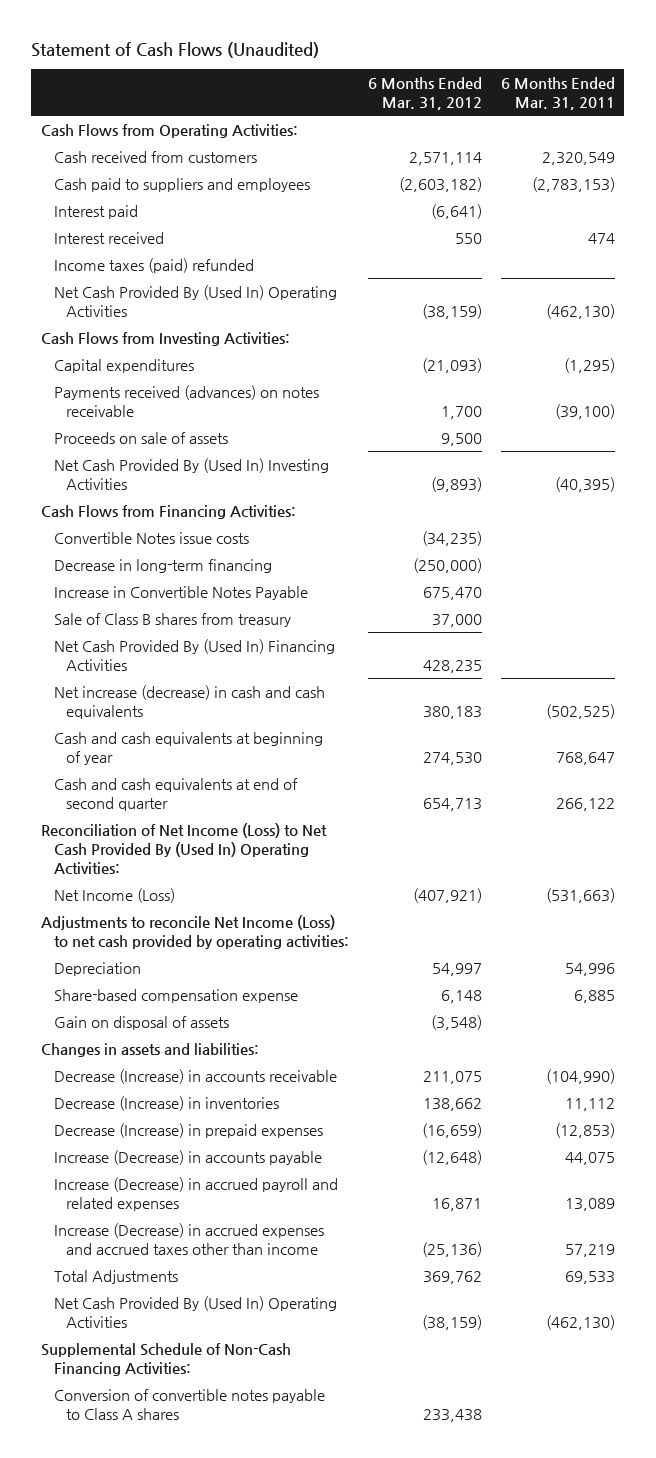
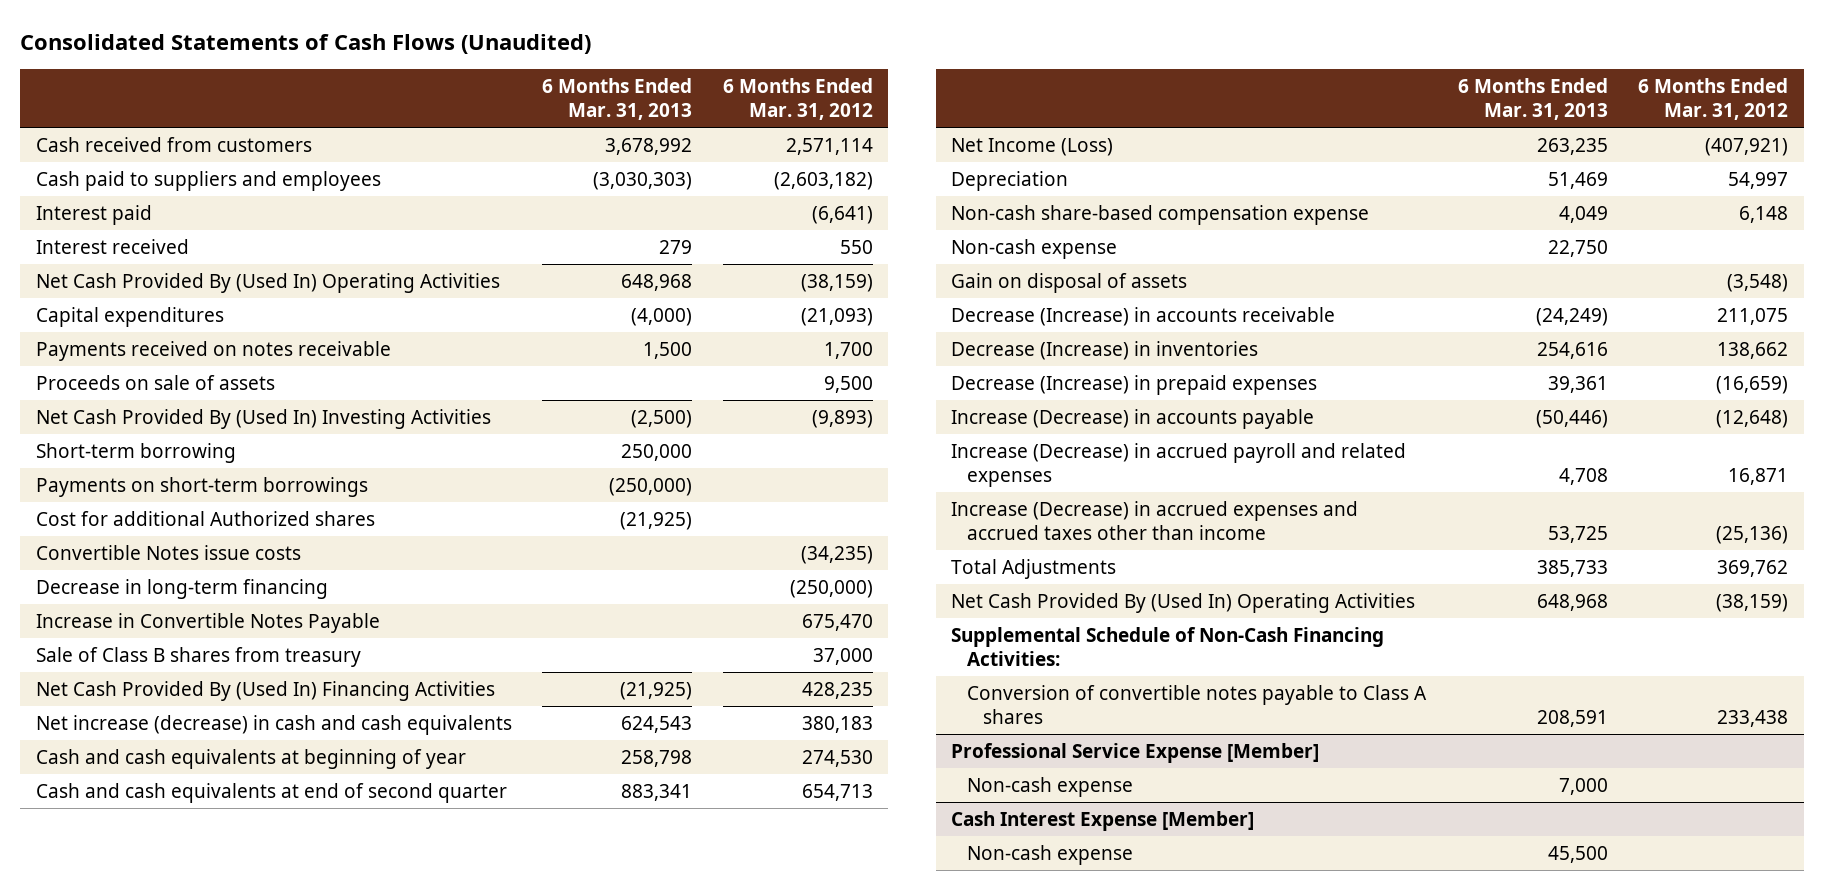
[31,41,320,58] Statement of Cash Flows (Unaudited) -> [20,33,592,54] Consolidated Statements of Cash Flows (Unaudited)
[500,77,615,111] 6 Months Ended Mar. 31, 2011 -> none
none -> [542,77,693,121] 6 Months Ended Mar. 31, 2013
[40,123,298,138] Cash Flows from Operating Activities: -> none
[53,257,254,273] Income taxes (paid) refunded -> none
[40,331,290,346] Cash Flows from Investing Activities: -> none
[53,384,319,417] Payments received (advances) on notes receivable -> [35,340,391,361] Payments received on notes receivable
[40,504,296,519] Cash Flows from Financing Activities: -> none
none -> [35,442,236,463] Short-term borrowing
none -> [35,476,368,497] Payments on short-term borrowings
none -> [35,510,375,526] Cost for additional Authorized shares
[40,822,327,875] Reconciliation of Net Income (Loss) to Net Cash Provided By (Used In) Operating Activities: -> none
[40,914,349,949] Adjustments to reconcile Net Income (Loss) to net cash provided by operating activities: -> none
[53,988,298,1003] Share-based compensation expense -> [951,204,1370,225] Non-cash share-based compensation expense
none -> [951,238,1118,259] Non-cash expense
[40,1042,259,1057] Changes in assets and liabilities: -> none
none -> [951,742,1320,763] Professional Service Expense [Member]
none -> [966,776,1133,797] Non-cash expense
none -> [951,810,1255,831] Cash Interest Expense [Member]
none -> [966,844,1133,865] Non-cash expense

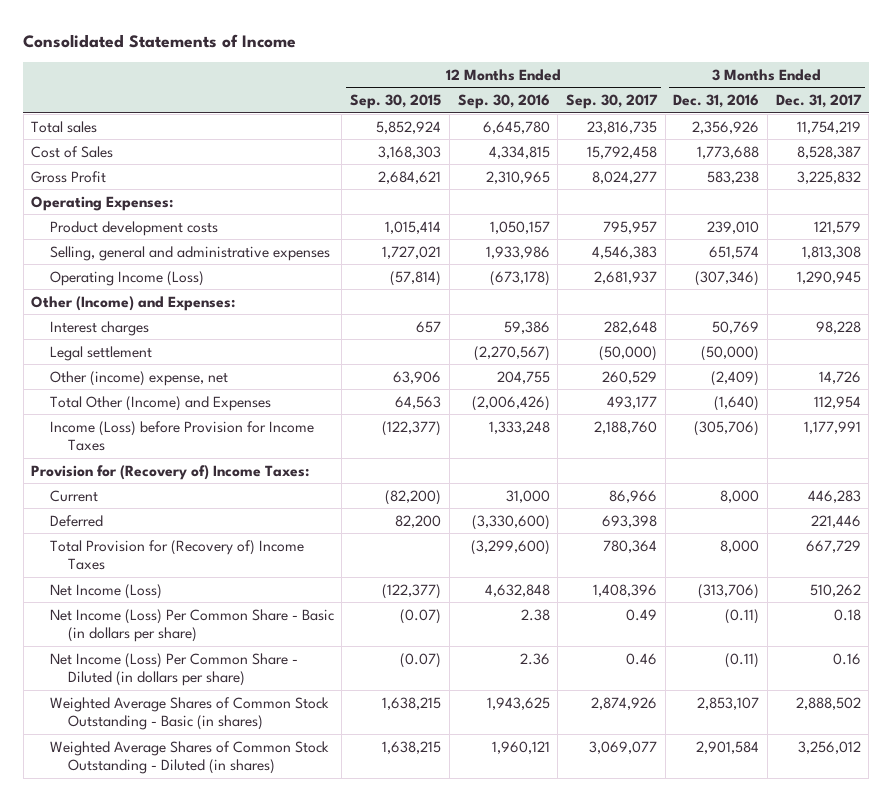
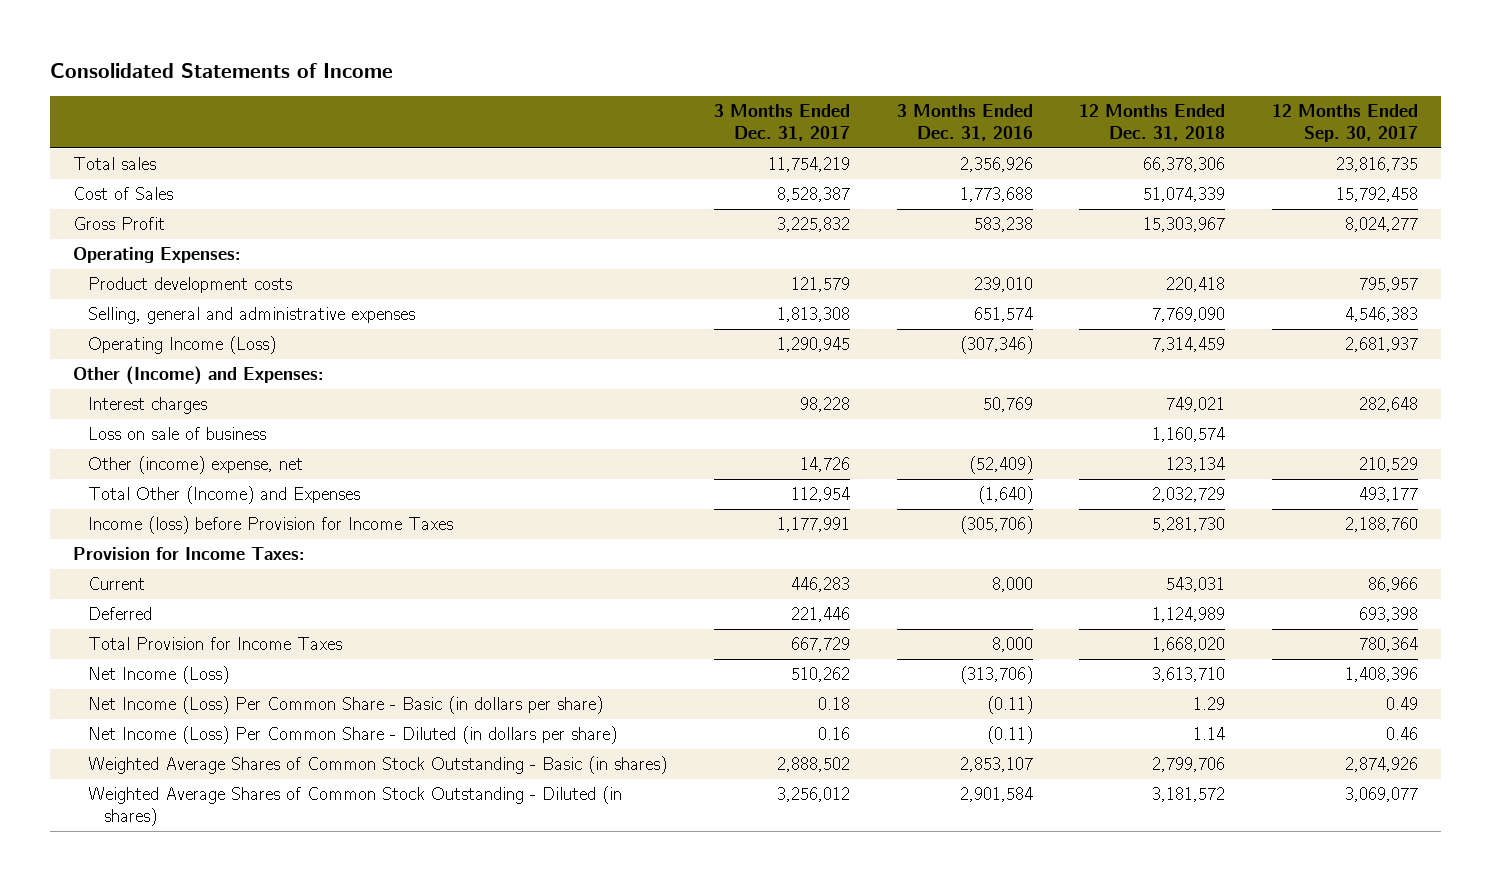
[350,94,442,110] Sep. 30, 2015 -> none
[457,94,550,110] Sep. 30, 2016 -> none
none -> [1079,104,1226,142] 12 Months Ended Dec. 31, 2018
[49,345,152,361] Legal settlement -> none
none -> [88,427,267,441] Loss on sale of business
[601,370,657,384] 260,529 -> [1359,457,1419,473] 210,529
[711,370,760,386] (2,409) -> [968,456,1033,475] (52,409)
[49,420,314,452] Income (Loss) before Provision for Income Taxes -> [88,516,454,535] Income (loss) before Provision for Income Taxes
[31,464,310,480] Provision for (Recovery of) Income Taxes: -> [73,547,306,561] Provision for Income Taxes:
[49,539,304,571] Total Provision for (Recovery of) Income Taxes -> [88,637,343,651] Total Provision for Income Taxes

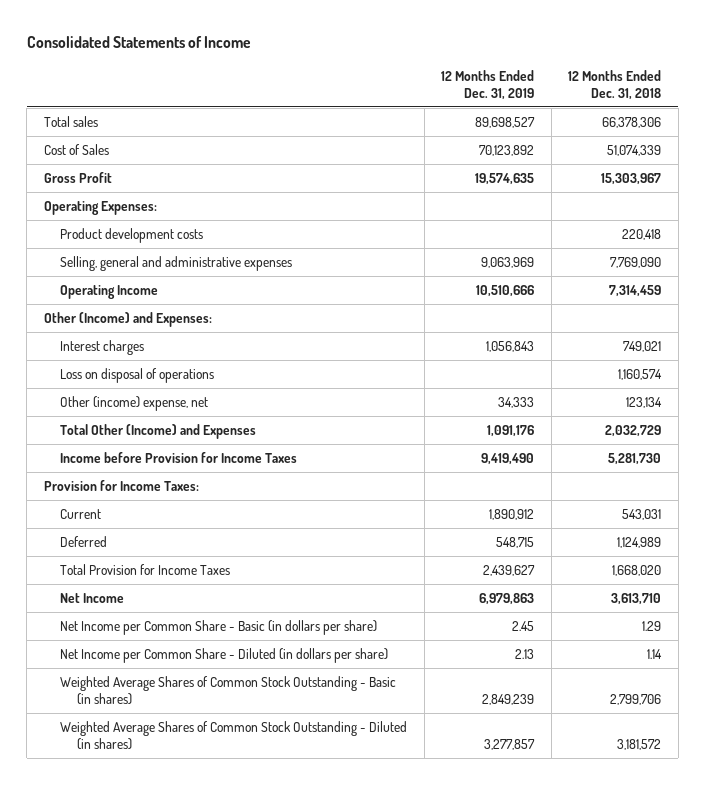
[714,104,851,142] 3 Months Ended Dec. 31, 2017 -> none
[896,104,1033,142] 3 Months Ended Dec. 31, 2016 -> none
[1272,104,1419,143] 12 Months Ended Sep. 30, 2017 -> none
none -> [441,69,535,101] 12 Months Ended Dec. 31, 2019
[88,336,277,355] Operating Income (Loss) -> [60,284,159,299] Operating Income
[88,427,267,441] Loss on sale of business -> [60,367,215,383] Loss on disposal of operations
[88,516,454,535] Income (loss) before Provision for Income Taxes -> [60,451,298,463] Income before Provision for Income Taxes
[88,666,230,685] Net Income (Loss) -> [60,592,125,603] Net Income
[88,696,604,715] Net Income (Loss) Per Common Share - Basic (in dollars per share) -> [60,619,378,635] Net Income per Common Share - Basic (in dollars per share)
[88,726,618,745] Net Income (Loss) Per Common Share - Diluted (in dollars per share) -> [60,647,389,663] Net Income per Common Share - Diluted (in dollars per share)

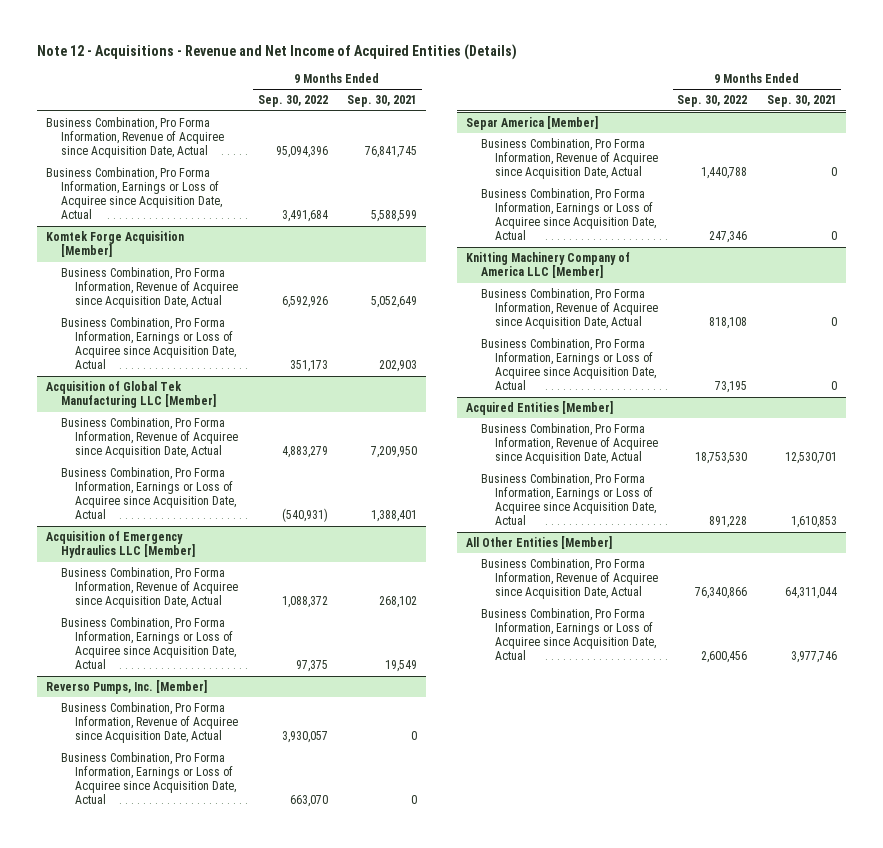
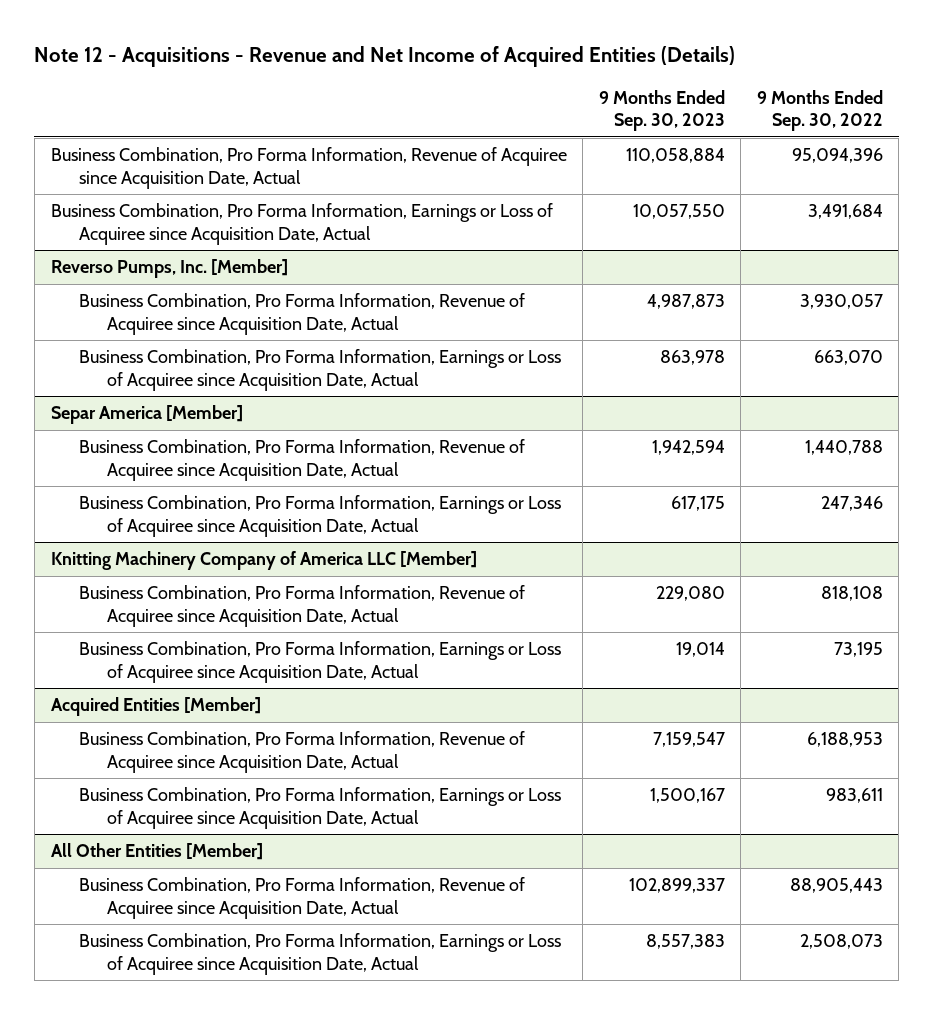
[346,95,417,108] Sep. 30, 2021 -> none
none -> [598,89,725,131] 9 Months Ended Sep. 30, 2023
[46,231,185,258] Komtek Forge Acquisition [Member] -> none
[60,267,239,309] Business Combination, Pro Forma Information, Revenue of Acquiree since Acquisition Date, Actual -> none
[60,317,237,370] Business Combination, Pro Forma Information, Earnings or Loss of Acquiree since Acquisition Date, Actual -> none
[46,381,216,409] Acquisition of Global Tek Manufacturing LLC [Member] -> none
[60,417,239,459] Business Combination, Pro Forma Information, Revenue of Acquiree since Acquisition Date, Actual -> none
[60,467,237,520] Business Combination, Pro Forma Information, Earnings or Loss of Acquiree since Acquisition Date, Actual -> none
[46,531,195,559] Acquisition of Emergency Hydraulics LLC [Member] -> none
[60,567,239,609] Business Combination, Pro Forma Information, Revenue of Acquiree since Acquisition Date, Actual -> none
[60,617,237,670] Business Combination, Pro Forma Information, Earnings or Loss of Acquiree since Acquisition Date, Actual -> none
[695,452,748,465] 18,753,530 -> [806,732,883,748] 6,188,953
[709,516,748,529] 891,228 -> [825,788,883,804] 983,611
[695,587,748,600] 76,340,866 -> [789,878,883,894] 88,905,443
[701,651,748,664] 2,600,456 -> [799,934,883,950] 2,508,073

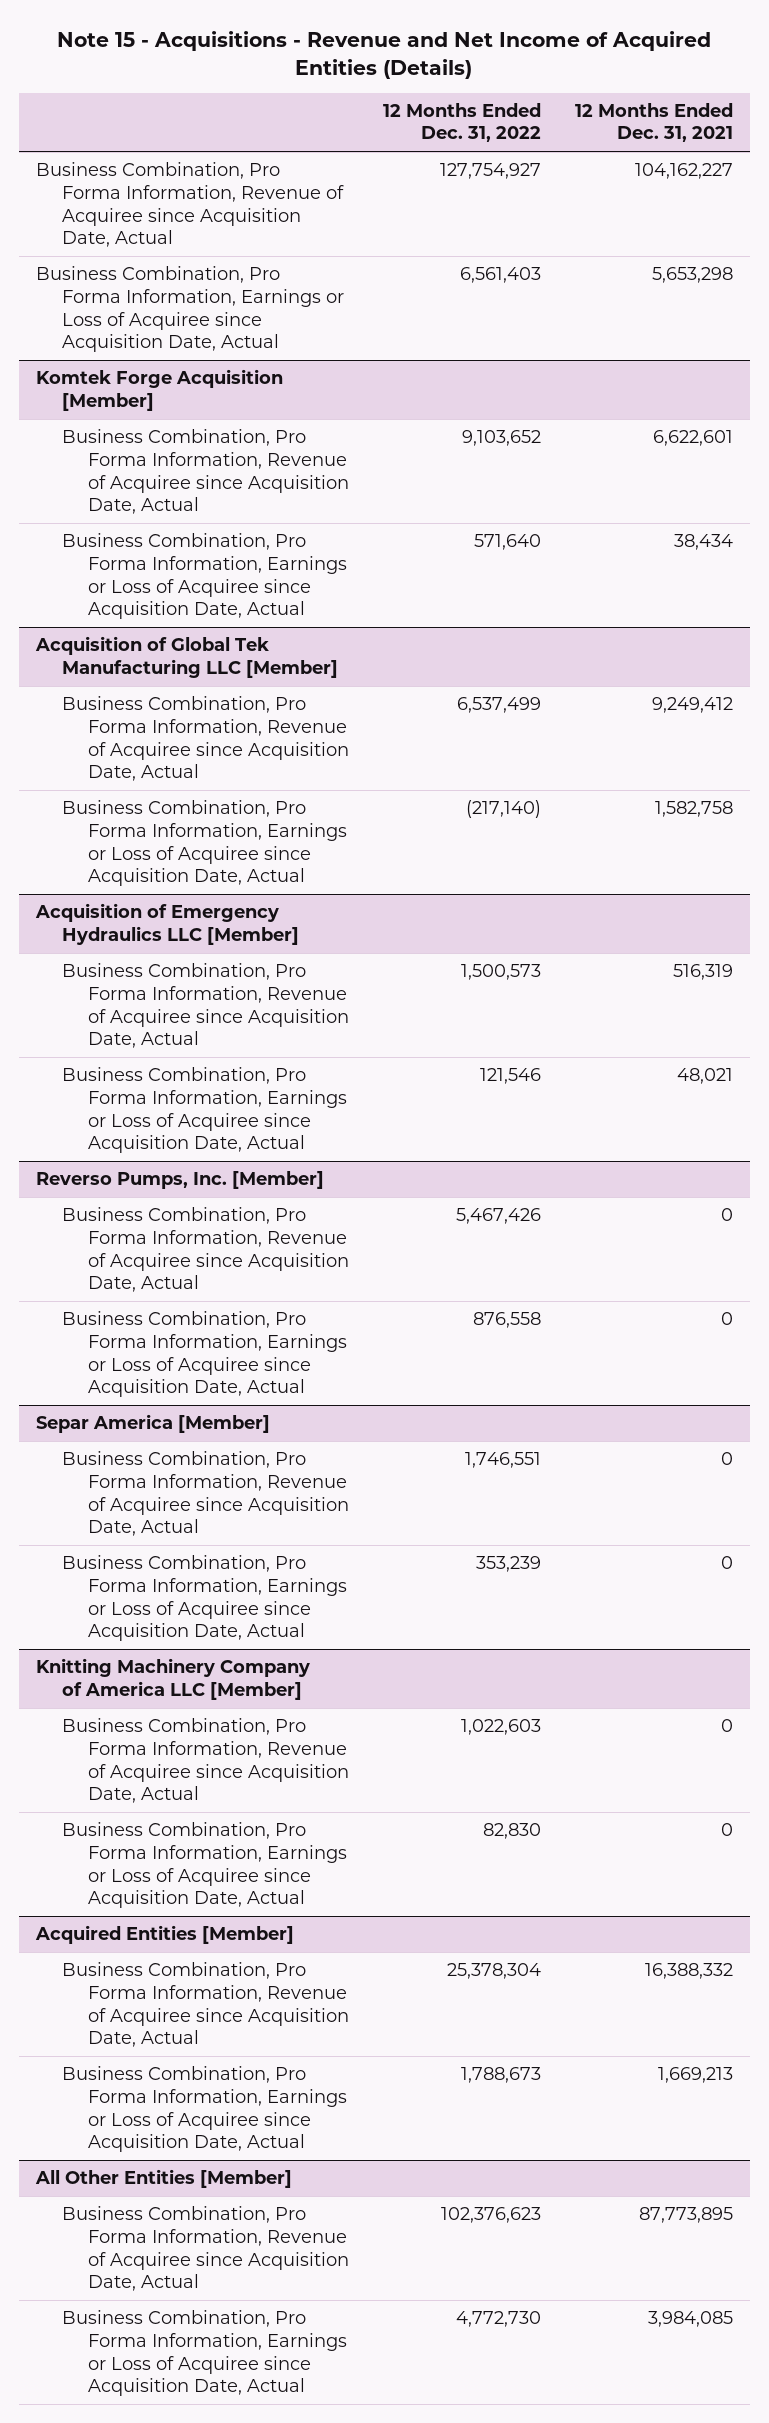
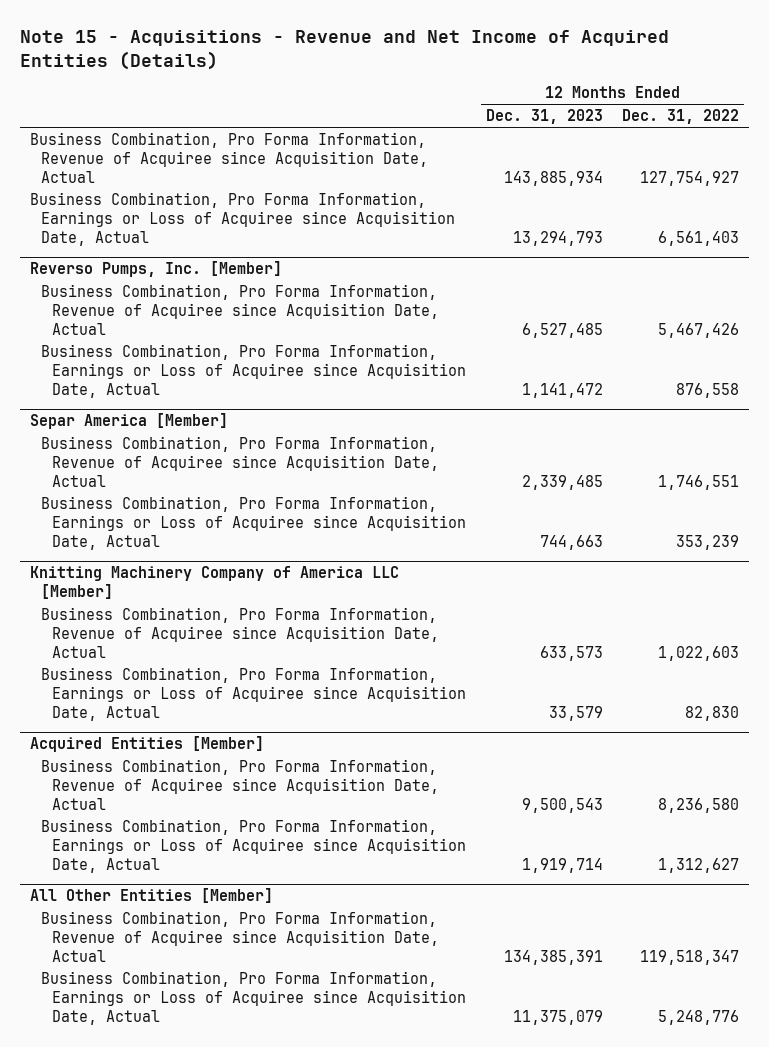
[575,102,734,143] 12 Months Ended Dec. 31, 2021 -> none
none -> [485,109,603,125] Dec. 31, 2023
[35,369,283,411] Komtek Forge Acquisition [Member] -> none
[61,429,349,515] Business Combination, Pro Forma Information, Revenue of Acquiree since Acquisition Date, Actual -> none
[61,533,347,620] Business Combination, Pro Forma Information, Earnings or Loss of Acquiree since Acquisition Date, Actual -> none
[34,636,338,678] Acquisition of Global Tek Manufacturing LLC [Member] -> none
[61,696,349,782] Business Combination, Pro Forma Information, Revenue of Acquiree since Acquisition Date, Actual -> none
[61,800,347,887] Business Combination, Pro Forma Information, Earnings or Loss of Acquiree since Acquisition Date, Actual -> none
[34,903,299,945] Acquisition of Emergency Hydraulics LLC [Member] -> none
[61,963,349,1049] Business Combination, Pro Forma Information, Revenue of Acquiree since Acquisition Date, Actual -> none
[61,1067,347,1154] Business Combination, Pro Forma Information, Earnings or Loss of Acquiree since Acquisition Date, Actual -> none
[446,1963,541,1980] 25,378,304 -> [658,797,740,813] 8,236,580
[460,2067,541,2084] 1,788,673 -> [658,857,740,873] 1,312,627
[440,2207,541,2224] 102,376,623 -> [640,949,740,965] 119,518,347
[455,2311,541,2328] 4,772,730 -> [658,1009,740,1025] 5,248,776

